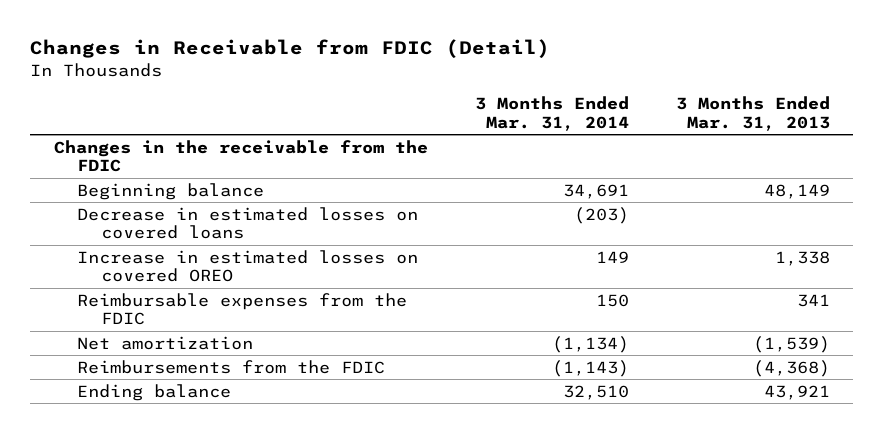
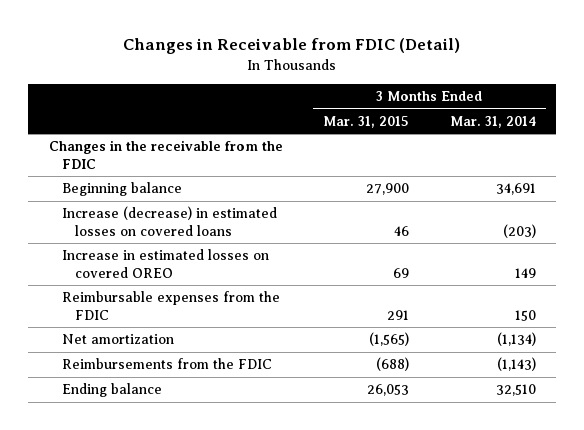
[675,96,830,131] 3 Months Ended Mar. 31, 2013 -> none
none -> [323,115,410,128] Mar. 31, 2015
[77,206,419,240] Decrease in estimated losses on covered loans -> [61,206,277,236] Increase (decrease) in estimated losses on covered loans

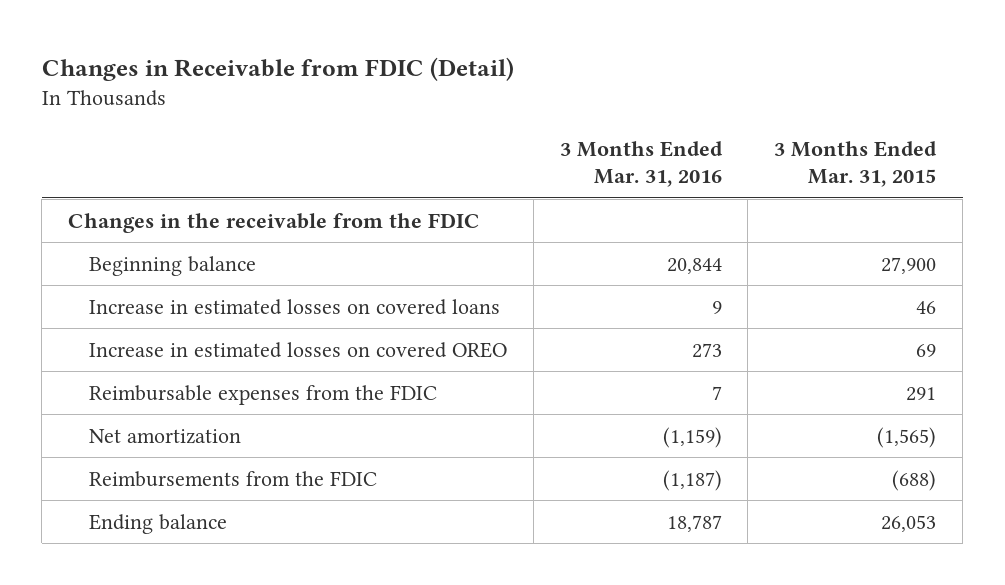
[449,115,536,128] Mar. 31, 2014 -> none
none -> [559,140,723,188] 3 Months Ended Mar. 31, 2016
[61,206,277,236] Increase (decrease) in estimated losses on covered loans -> [89,298,501,315] Increase in estimated losses on covered loans

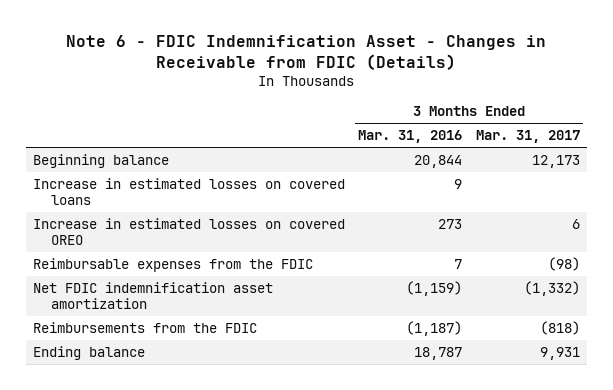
[41,56,514,81] Changes in Receivable from FDIC (Detail) -> [66,34,547,70] Note 6 - FDIC Indemnification Asset - Changes in Receivable from FDIC (Details)
[774,140,938,188] 3 Months Ended Mar. 31, 2015 -> none
none -> [475,130,580,144] Mar. 31, 2017
[68,212,481,233] Changes in the receivable from the FDIC -> none
[89,428,242,444] Net amortization -> [32,281,273,309] Net FDIC indemnification asset amortization

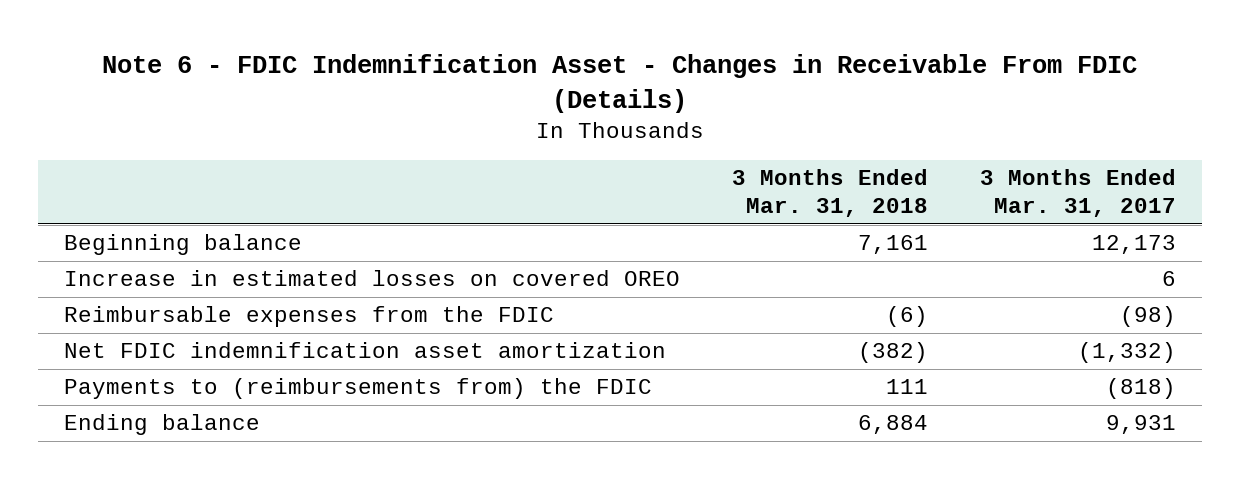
[66,34,547,70] Note 6 - FDIC Indemnification Asset - Changes in Receivable from FDIC (Details) -> [101,53,1137,113] Note 6 - FDIC Indemnification Asset - Changes in Receivable From FDIC (Details)
[358,130,463,144] Mar. 31, 2016 -> none
none -> [731,169,928,218] 3 Months Ended Mar. 31, 2018
[32,177,345,205] Increase in estimated losses on covered loans -> none
[32,321,257,333] Reimbursements from the FDIC -> [63,378,652,400] Payments to (reimbursements from) the FDIC

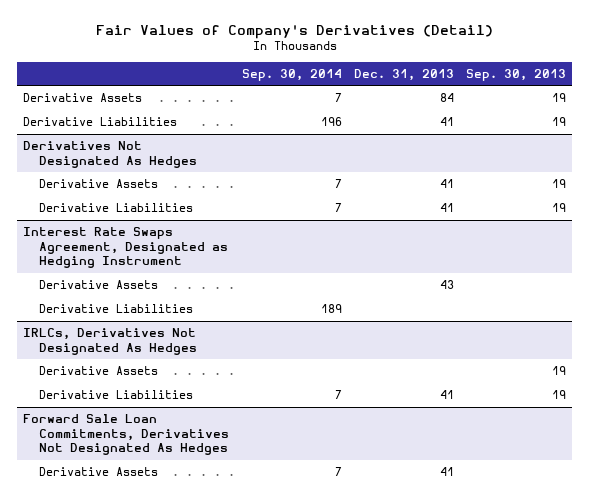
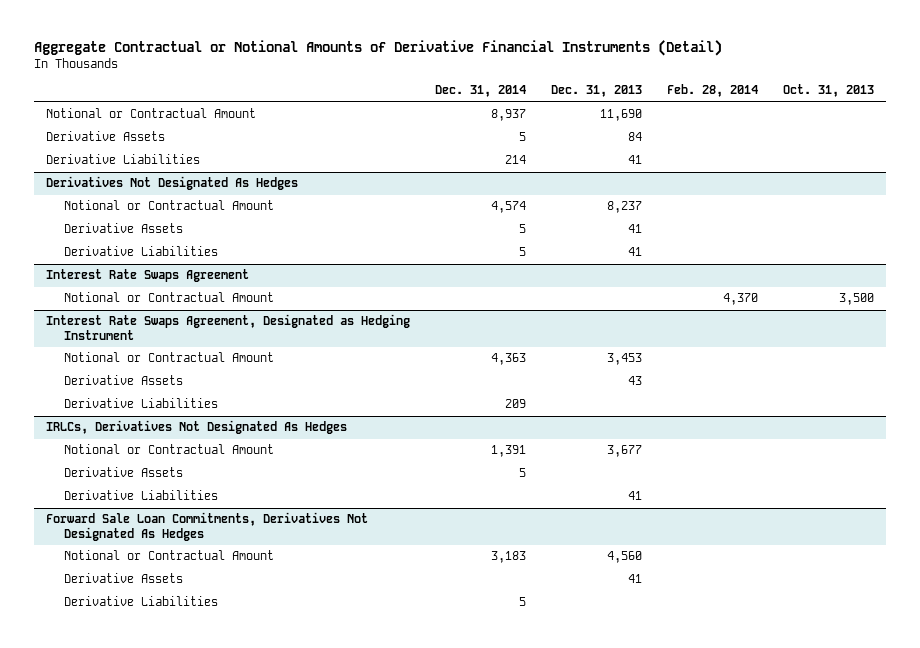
[95,24,493,39] Fair Values of Company's Derivatives (Detail) -> [34,39,723,56] Aggregate Contractual or Notional Amounts of Derivative Financial Instruments (Detail)
[241,68,342,81] Sep. 30, 2014 -> none
[466,68,567,81] Sep. 30, 2013 -> none
none -> [435,85,527,98] Dec. 31, 2014
none -> [666,84,758,98] Feb. 28, 2014
none -> [782,84,874,98] Oct. 31, 2013
none -> [46,108,257,119] Notional or Contractual Amount
none -> [64,200,275,211] Notional or Contractual Amount
none -> [46,269,250,283] Interest Rate Swaps Agreement
none -> [64,292,275,303] Notional or Contractual Amount
none -> [64,352,275,363] Notional or Contractual Amount
none -> [64,444,275,455] Notional or Contractual Amount
none -> [64,550,275,561] Notional or Contractual Amount
none -> [64,596,219,607] Derivative Liabilities

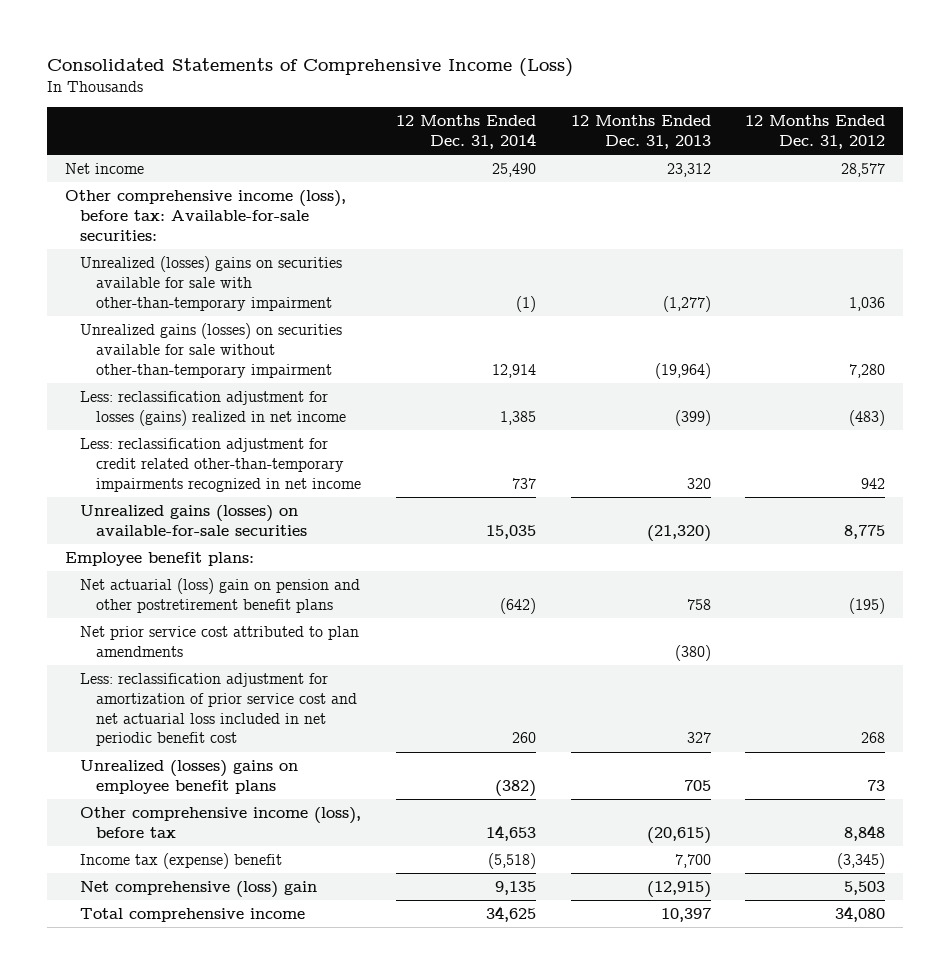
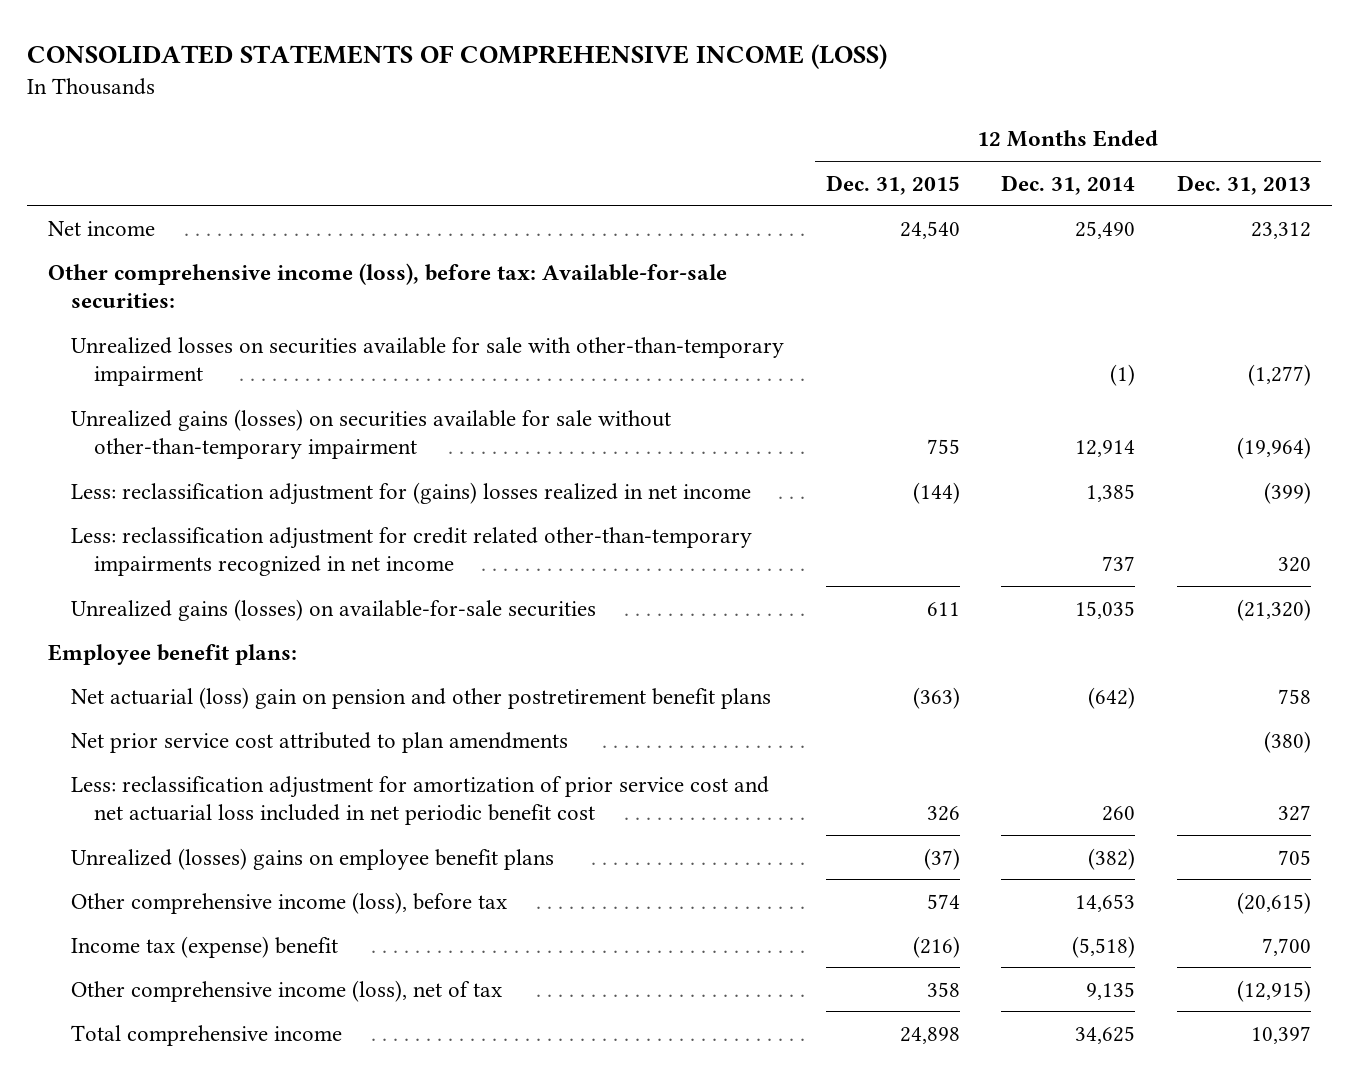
[47,57,574,77] Consolidated Statements of Comprehensive Income (Loss) -> [27,43,888,69] CONSOLIDATED STATEMENTS OF COMPREHENSIVE INCOME (LOSS)
[745,115,886,149] 12 Months Ended Dec. 31, 2012 -> none
none -> [825,174,960,195] Dec. 31, 2015
[80,256,343,311] Unrealized (losses) gains on securities available for sale with other-than-temporary impairment -> [70,336,784,386] Unrealized losses on securities available for sale with other-than-temporary impairment
[80,391,347,426] Less: reclassification adjustment for losses (gains) realized in net income -> [70,481,751,505] Less: reclassification adjustment for (gains) losses realized in net income
[80,881,318,899] Net comprehensive (loss) gain -> [70,979,502,1002] Other comprehensive income (loss), net of tax

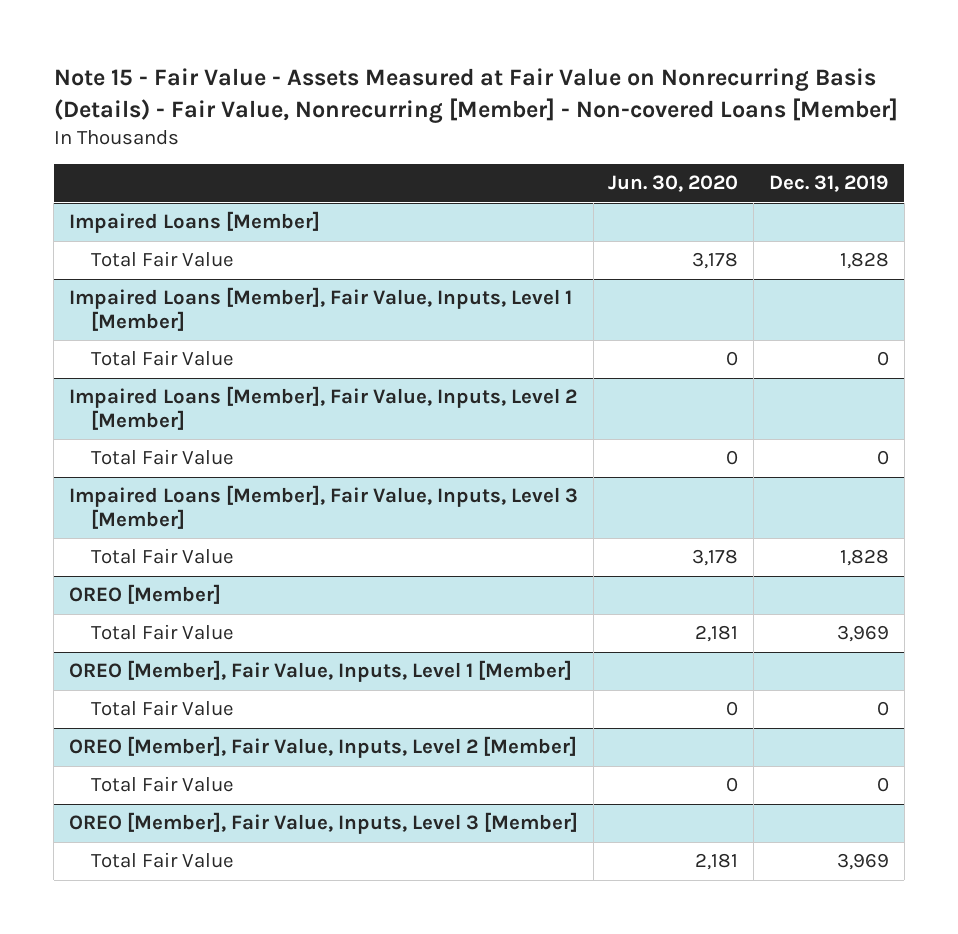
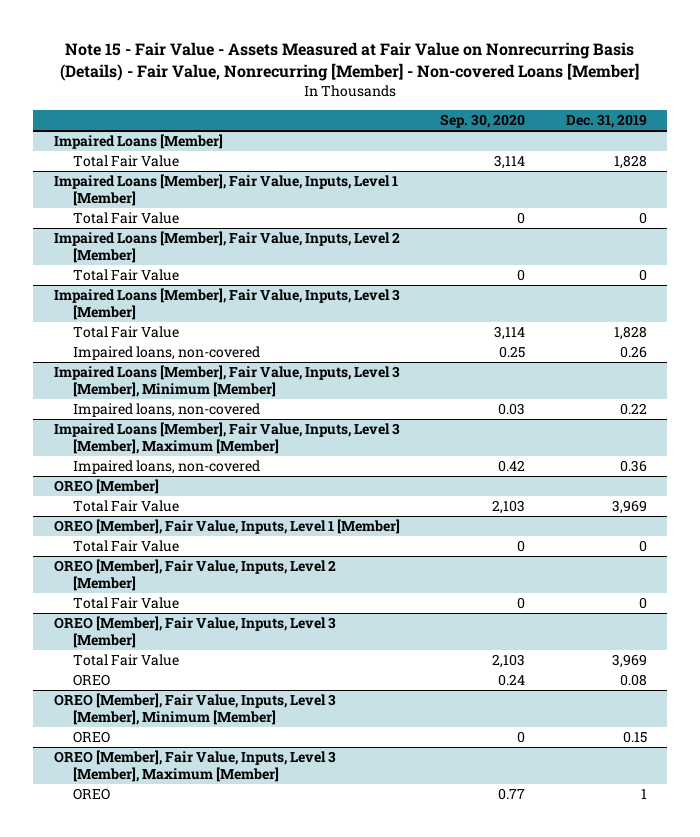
[608,175,739,193] Jun. 30, 2020 -> none
none -> [440,113,526,128] Sep. 30, 2020
none -> [72,346,260,361] Impaired loans, non-covered
none -> [53,365,400,397] Impaired Loans [Member], Fair Value, Inputs, Level 3 [Member], Minimum [Member]
none -> [72,403,260,418] Impaired loans, non-covered
none -> [53,422,400,454] Impaired Loans [Member], Fair Value, Inputs, Level 3 [Member], Maximum [Member]
none -> [72,460,260,475] Impaired loans, non-covered
none -> [72,674,110,687] OREO
none -> [53,693,336,725] OREO [Member], Fair Value, Inputs, Level 3 [Member], Minimum [Member]
none -> [72,731,110,744] OREO
none -> [53,750,336,782] OREO [Member], Fair Value, Inputs, Level 3 [Member], Maximum [Member]
none -> [72,788,110,801] OREO

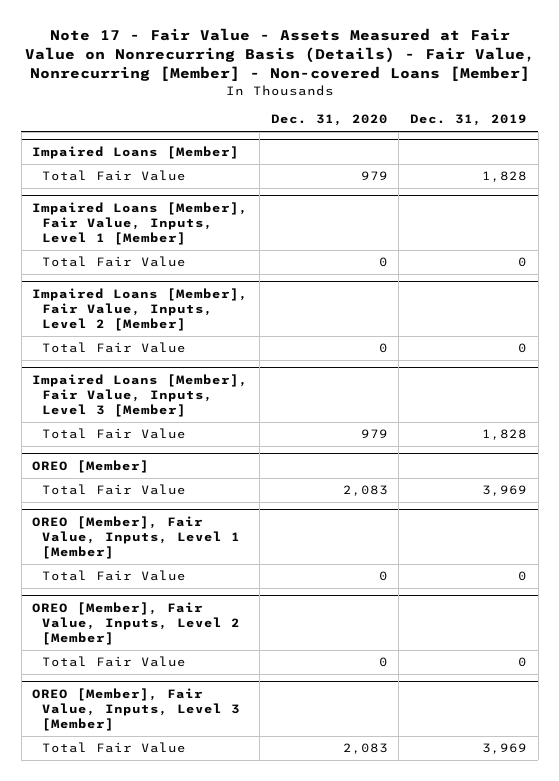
[60,42,640,81] Note 15 - Fair Value - Assets Measured at Fair Value on Nonrecurring Basis (Details) - Fair Value, Nonrecurring [Member] - Non-covered Loans [Member] -> [24,28,535,82] Note 17 - Fair Value - Assets Measured at Fair Value on Nonrecurring Basis (Details) - Fair Value, Nonrecurring [Member] - Non-covered Loans [Member]
[440,113,526,128] Sep. 30, 2020 -> none
none -> [270,114,388,127] Dec. 31, 2020
[72,346,260,361] Impaired loans, non-covered -> none
[53,365,400,397] Impaired Loans [Member], Fair Value, Inputs, Level 3 [Member], Minimum [Member] -> none
[72,403,260,418] Impaired loans, non-covered -> none
[53,422,400,454] Impaired Loans [Member], Fair Value, Inputs, Level 3 [Member], Maximum [Member] -> none
[72,460,260,475] Impaired loans, non-covered -> none
[72,674,110,687] OREO -> none
[53,693,336,725] OREO [Member], Fair Value, Inputs, Level 3 [Member], Minimum [Member] -> none
[72,731,110,744] OREO -> none
[53,750,336,782] OREO [Member], Fair Value, Inputs, Level 3 [Member], Maximum [Member] -> none
[72,788,110,801] OREO -> none

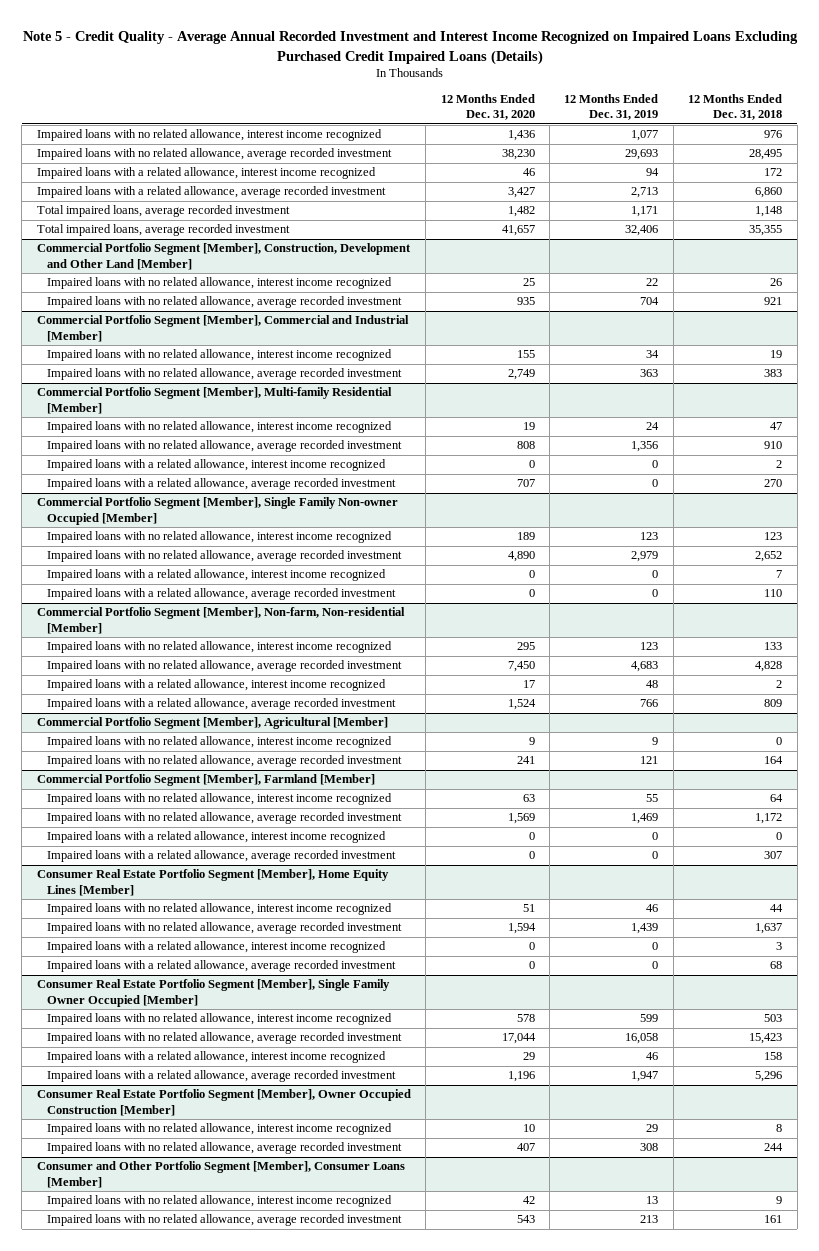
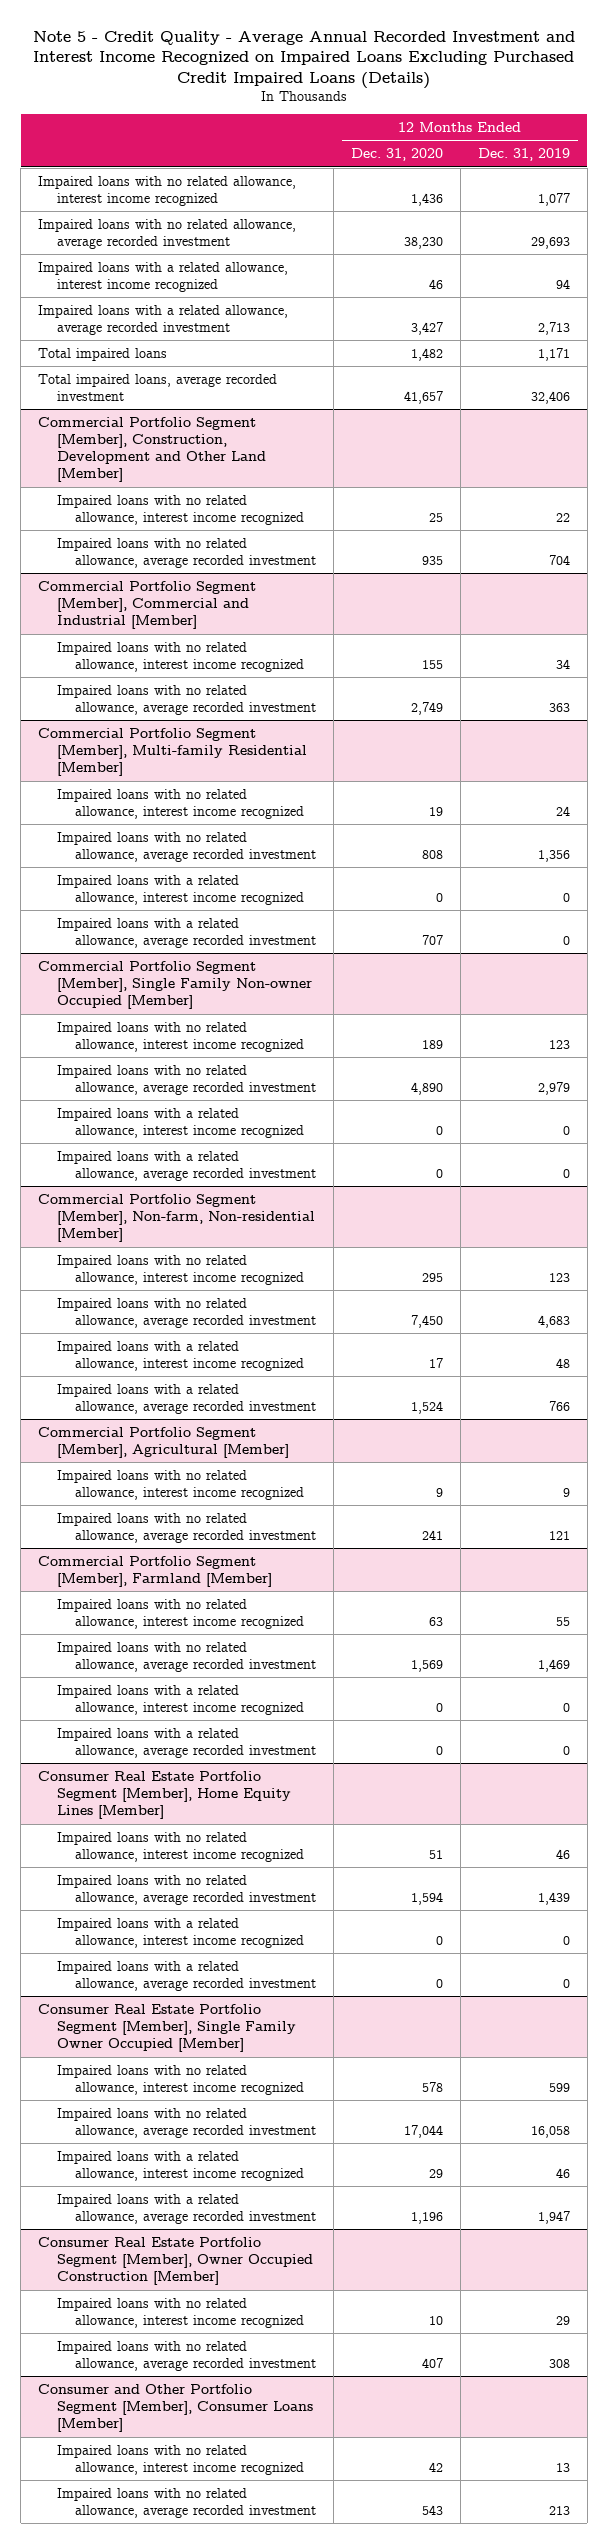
[688,94,783,121] 12 Months Ended Dec. 31, 2018 -> none
[36,205,290,218] Total impaired loans, average recorded investment -> [38,347,168,361] Total impaired loans

